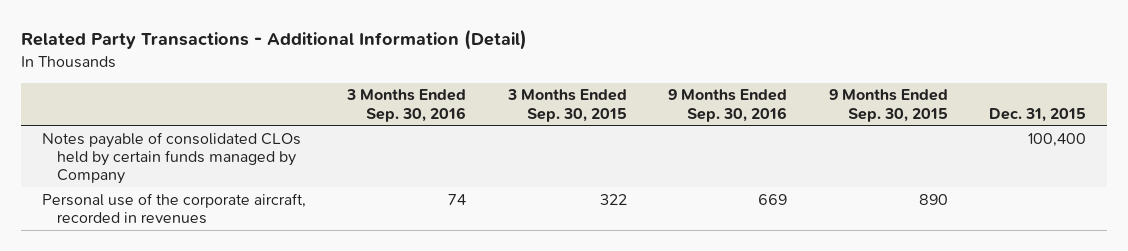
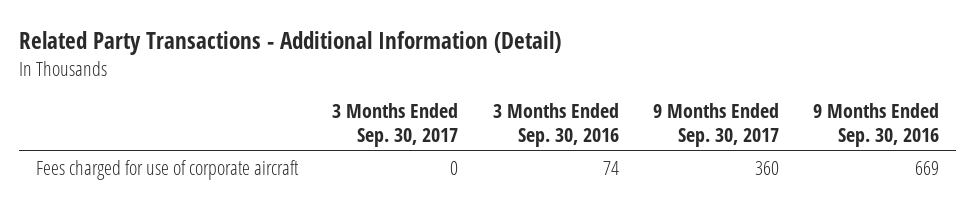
[506,89,627,122] 3 Months Ended Sep. 30, 2015 -> none
[828,89,948,122] 9 Months Ended Sep. 30, 2015 -> none
[989,107,1087,122] Dec. 31, 2015 -> none
none -> [332,102,459,147] 3 Months Ended Sep. 30, 2017
none -> [653,102,780,147] 9 Months Ended Sep. 30, 2017
[41,131,301,185] Notes payable of consolidated CLOs held by certain funds managed by Company -> none
[41,192,306,224] Personal use of the corporate aircraft, recorded in revenues -> [36,159,300,180] Fees charged for use of corporate aircraft

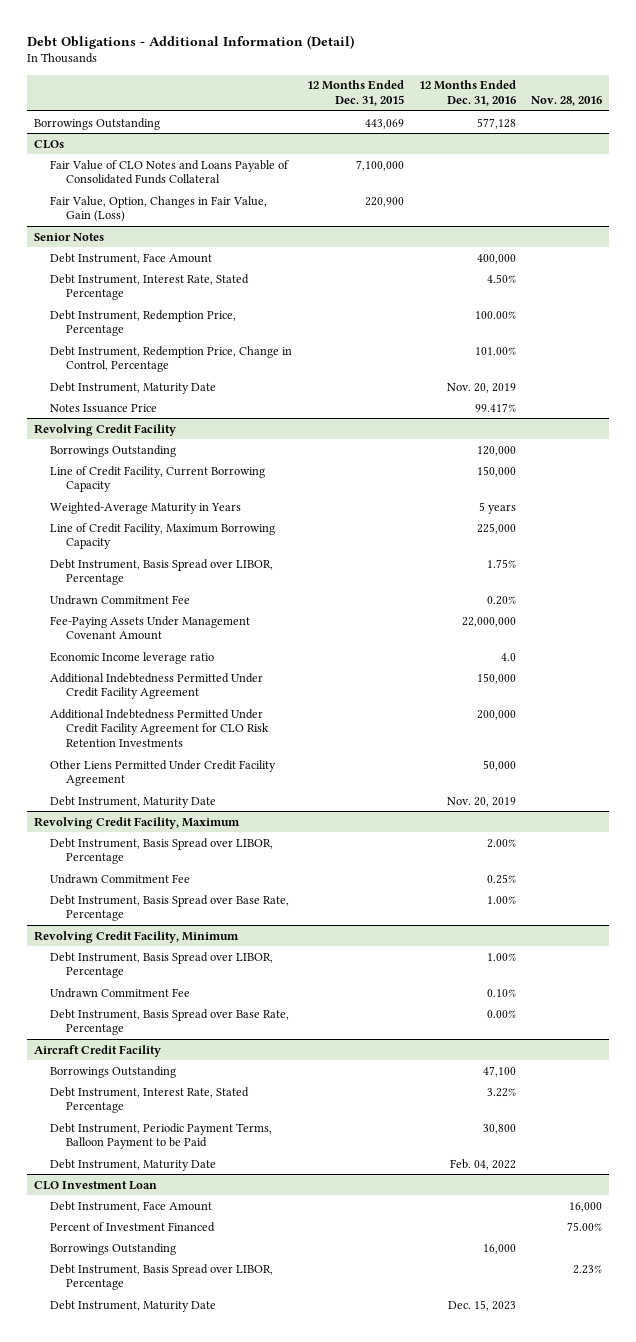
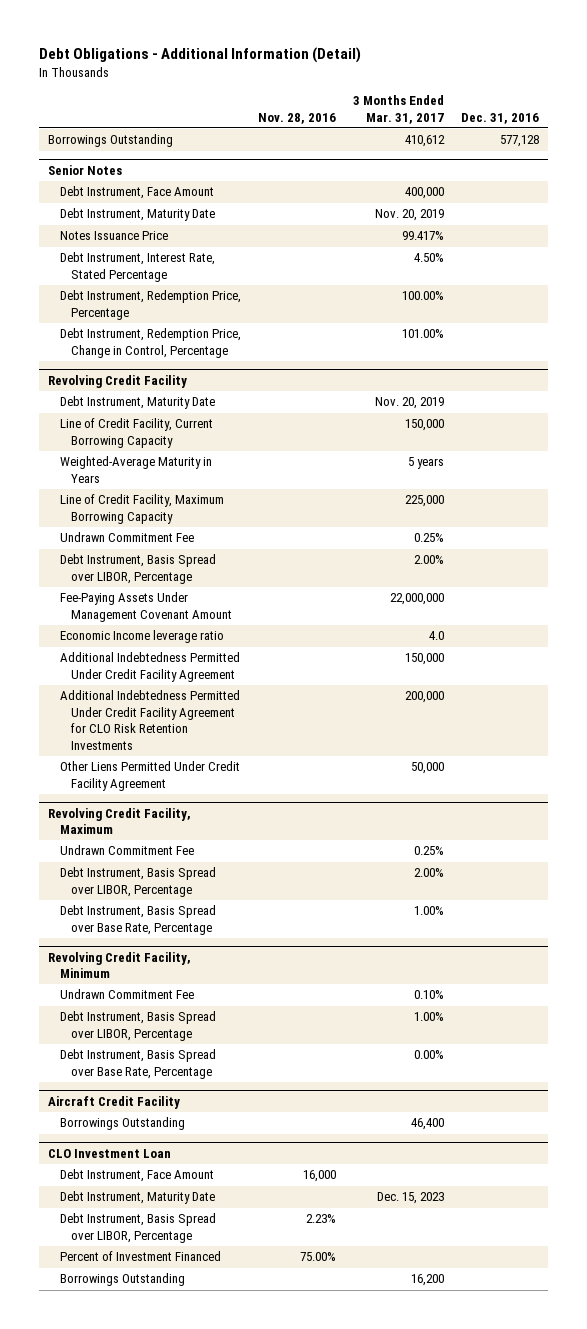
[306,80,404,106] 12 Months Ended Dec. 31, 2015 -> none
[418,80,516,106] 12 Months Ended Dec. 31, 2016 -> none
none -> [352,95,444,124] 3 Months Ended Mar. 31, 2017
none -> [461,112,540,124] Dec. 31, 2016
[34,139,65,149] CLOs -> none
[50,159,290,185] Fair Value of CLO Notes and Loans Payable of Consolidated Funds Collateral -> none
[50,195,268,223] Fair Value, Option, Changes in Fair Value, Gain (Loss) -> none
[50,381,217,394] Debt Instrument, Maturity Date -> [59,208,215,222] Debt Instrument, Maturity Date
[50,403,158,413] Notes Issuance Price -> [59,231,168,241] Notes Issuance Price
[50,444,177,457] Borrowings Outstanding -> none
[50,795,217,808] Debt Instrument, Maturity Date -> [59,396,215,410] Debt Instrument, Maturity Date
[50,558,274,586] Debt Instrument, Basis Spread over LIBOR, Percentage -> [59,554,216,584] Debt Instrument, Basis Spread over LIBOR, Percentage
[50,837,274,865] Debt Instrument, Basis Spread over LIBOR, Percentage -> [59,867,216,897] Debt Instrument, Basis Spread over LIBOR, Percentage
[50,951,274,979] Debt Instrument, Basis Spread over LIBOR, Percentage -> [59,1011,216,1041] Debt Instrument, Basis Spread over LIBOR, Percentage
[50,1086,250,1114] Debt Instrument, Interest Rate, Stated Percentage -> none
[50,1122,273,1150] Debt Instrument, Periodic Payment Terms, Balloon Payment to be Paid -> none
[50,1158,217,1171] Debt Instrument, Maturity Date -> none
[50,1299,217,1312] Debt Instrument, Maturity Date -> [59,1191,215,1205] Debt Instrument, Maturity Date
[50,1263,274,1291] Debt Instrument, Basis Spread over LIBOR, Percentage -> [59,1213,216,1243] Debt Instrument, Basis Spread over LIBOR, Percentage

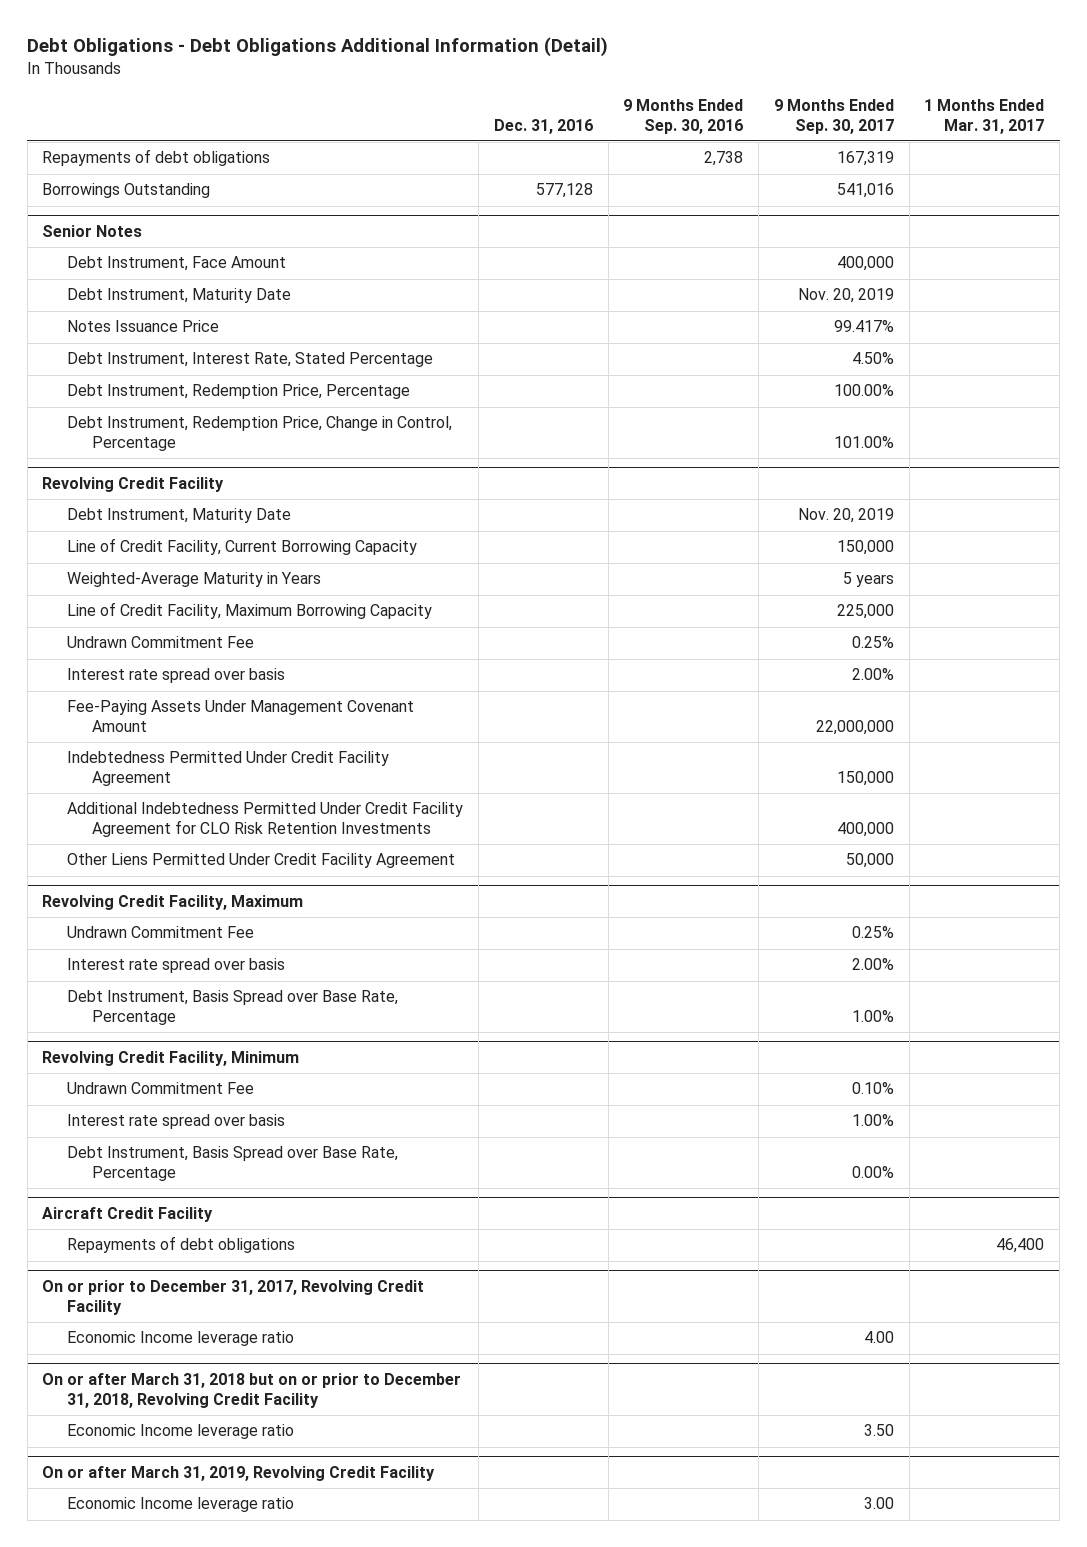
[39,47,362,64] Debt Obligations - Additional Information (Detail) -> [27,37,609,58] Debt Obligations - Debt Obligations Additional Information (Detail)
[257,112,336,124] Nov. 28, 2016 -> none
[352,95,444,124] 3 Months Ended Mar. 31, 2017 -> none
none -> [623,99,744,134] 9 Months Ended Sep. 30, 2016
none -> [773,99,894,134] 9 Months Ended Sep. 30, 2017
none -> [924,99,1045,134] 1 Months Ended Mar. 31, 2017
none -> [42,149,271,167] Repayments of debt obligations
[59,554,216,584] Debt Instrument, Basis Spread over LIBOR, Percentage -> [67,668,286,684] Interest rate spread over basis
[59,630,224,644] Economic Income leverage ratio -> none
[59,652,240,682] Additional Indebtedness Permitted Under Credit Facility Agreement -> [67,751,390,786] Indebtedness Permitted Under Credit Facility Agreement
[59,867,216,897] Debt Instrument, Basis Spread over LIBOR, Percentage -> [67,958,286,974] Interest rate spread over basis
[59,1011,216,1041] Debt Instrument, Basis Spread over LIBOR, Percentage -> [67,1114,286,1130] Interest rate spread over basis
[59,1117,185,1131] Borrowings Outstanding -> none
[47,1148,171,1158] CLO Investment Loan -> none
[59,1169,214,1183] Debt Instrument, Face Amount -> none
[59,1191,215,1205] Debt Instrument, Maturity Date -> none
[59,1213,216,1243] Debt Instrument, Basis Spread over LIBOR, Percentage -> none
[59,1251,221,1262] Percent of Investment Financed -> none
[59,1273,185,1287] Borrowings Outstanding -> none
none -> [67,1236,296,1254] Repayments of debt obligations
none -> [42,1280,425,1315] On or prior to December 31, 2017, Revolving Credit Facility
none -> [67,1331,295,1347] Economic Income leverage ratio
none -> [42,1373,462,1408] On or after March 31, 2018 but on or prior to December 31, 2018, Revolving Credit Facility
none -> [67,1424,295,1440] Economic Income leverage ratio
none -> [42,1466,436,1482] On or after March 31, 2019, Revolving Credit Facility
none -> [67,1497,295,1513] Economic Income leverage ratio

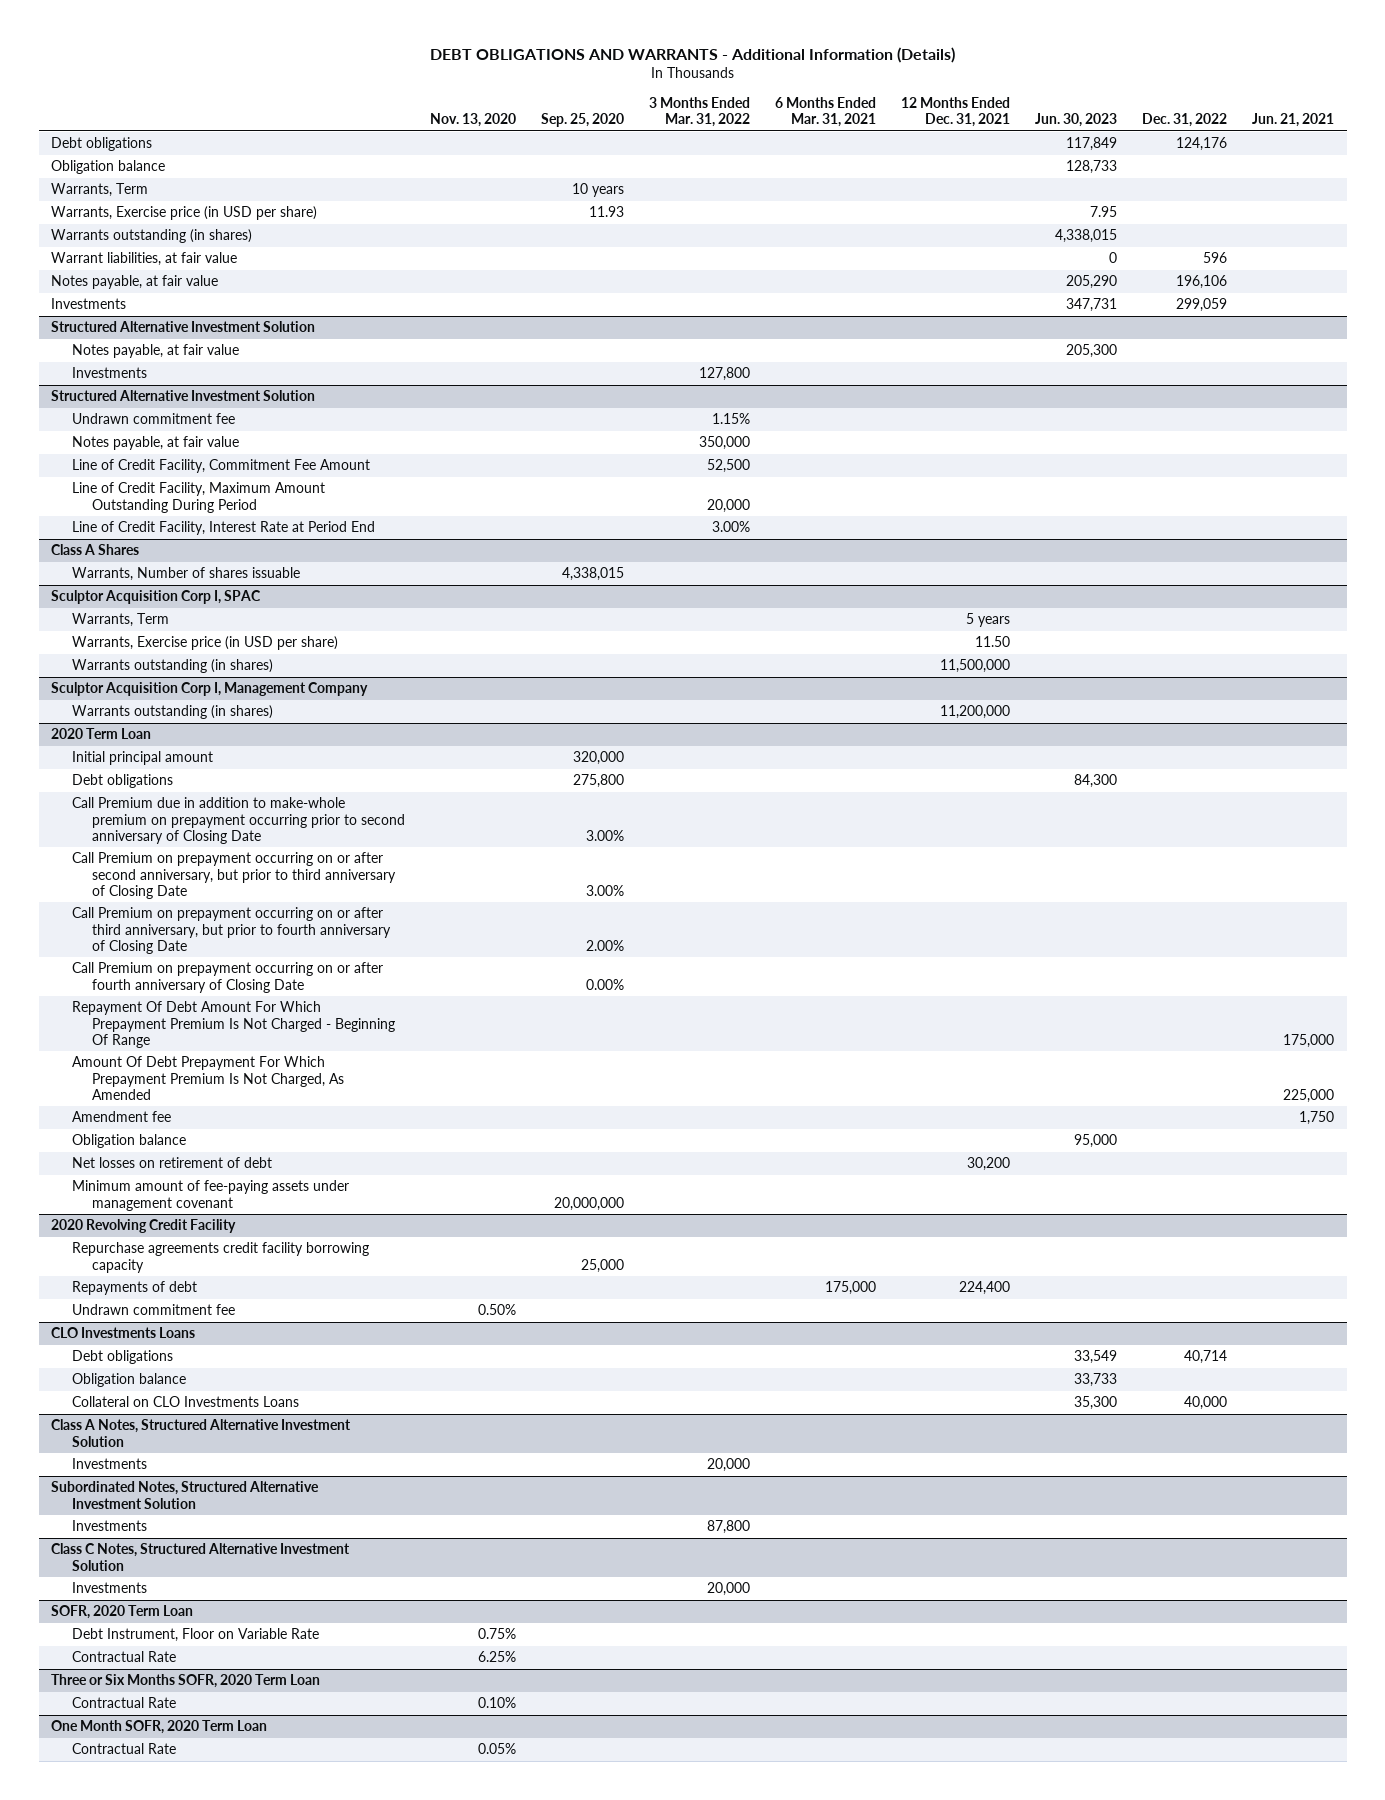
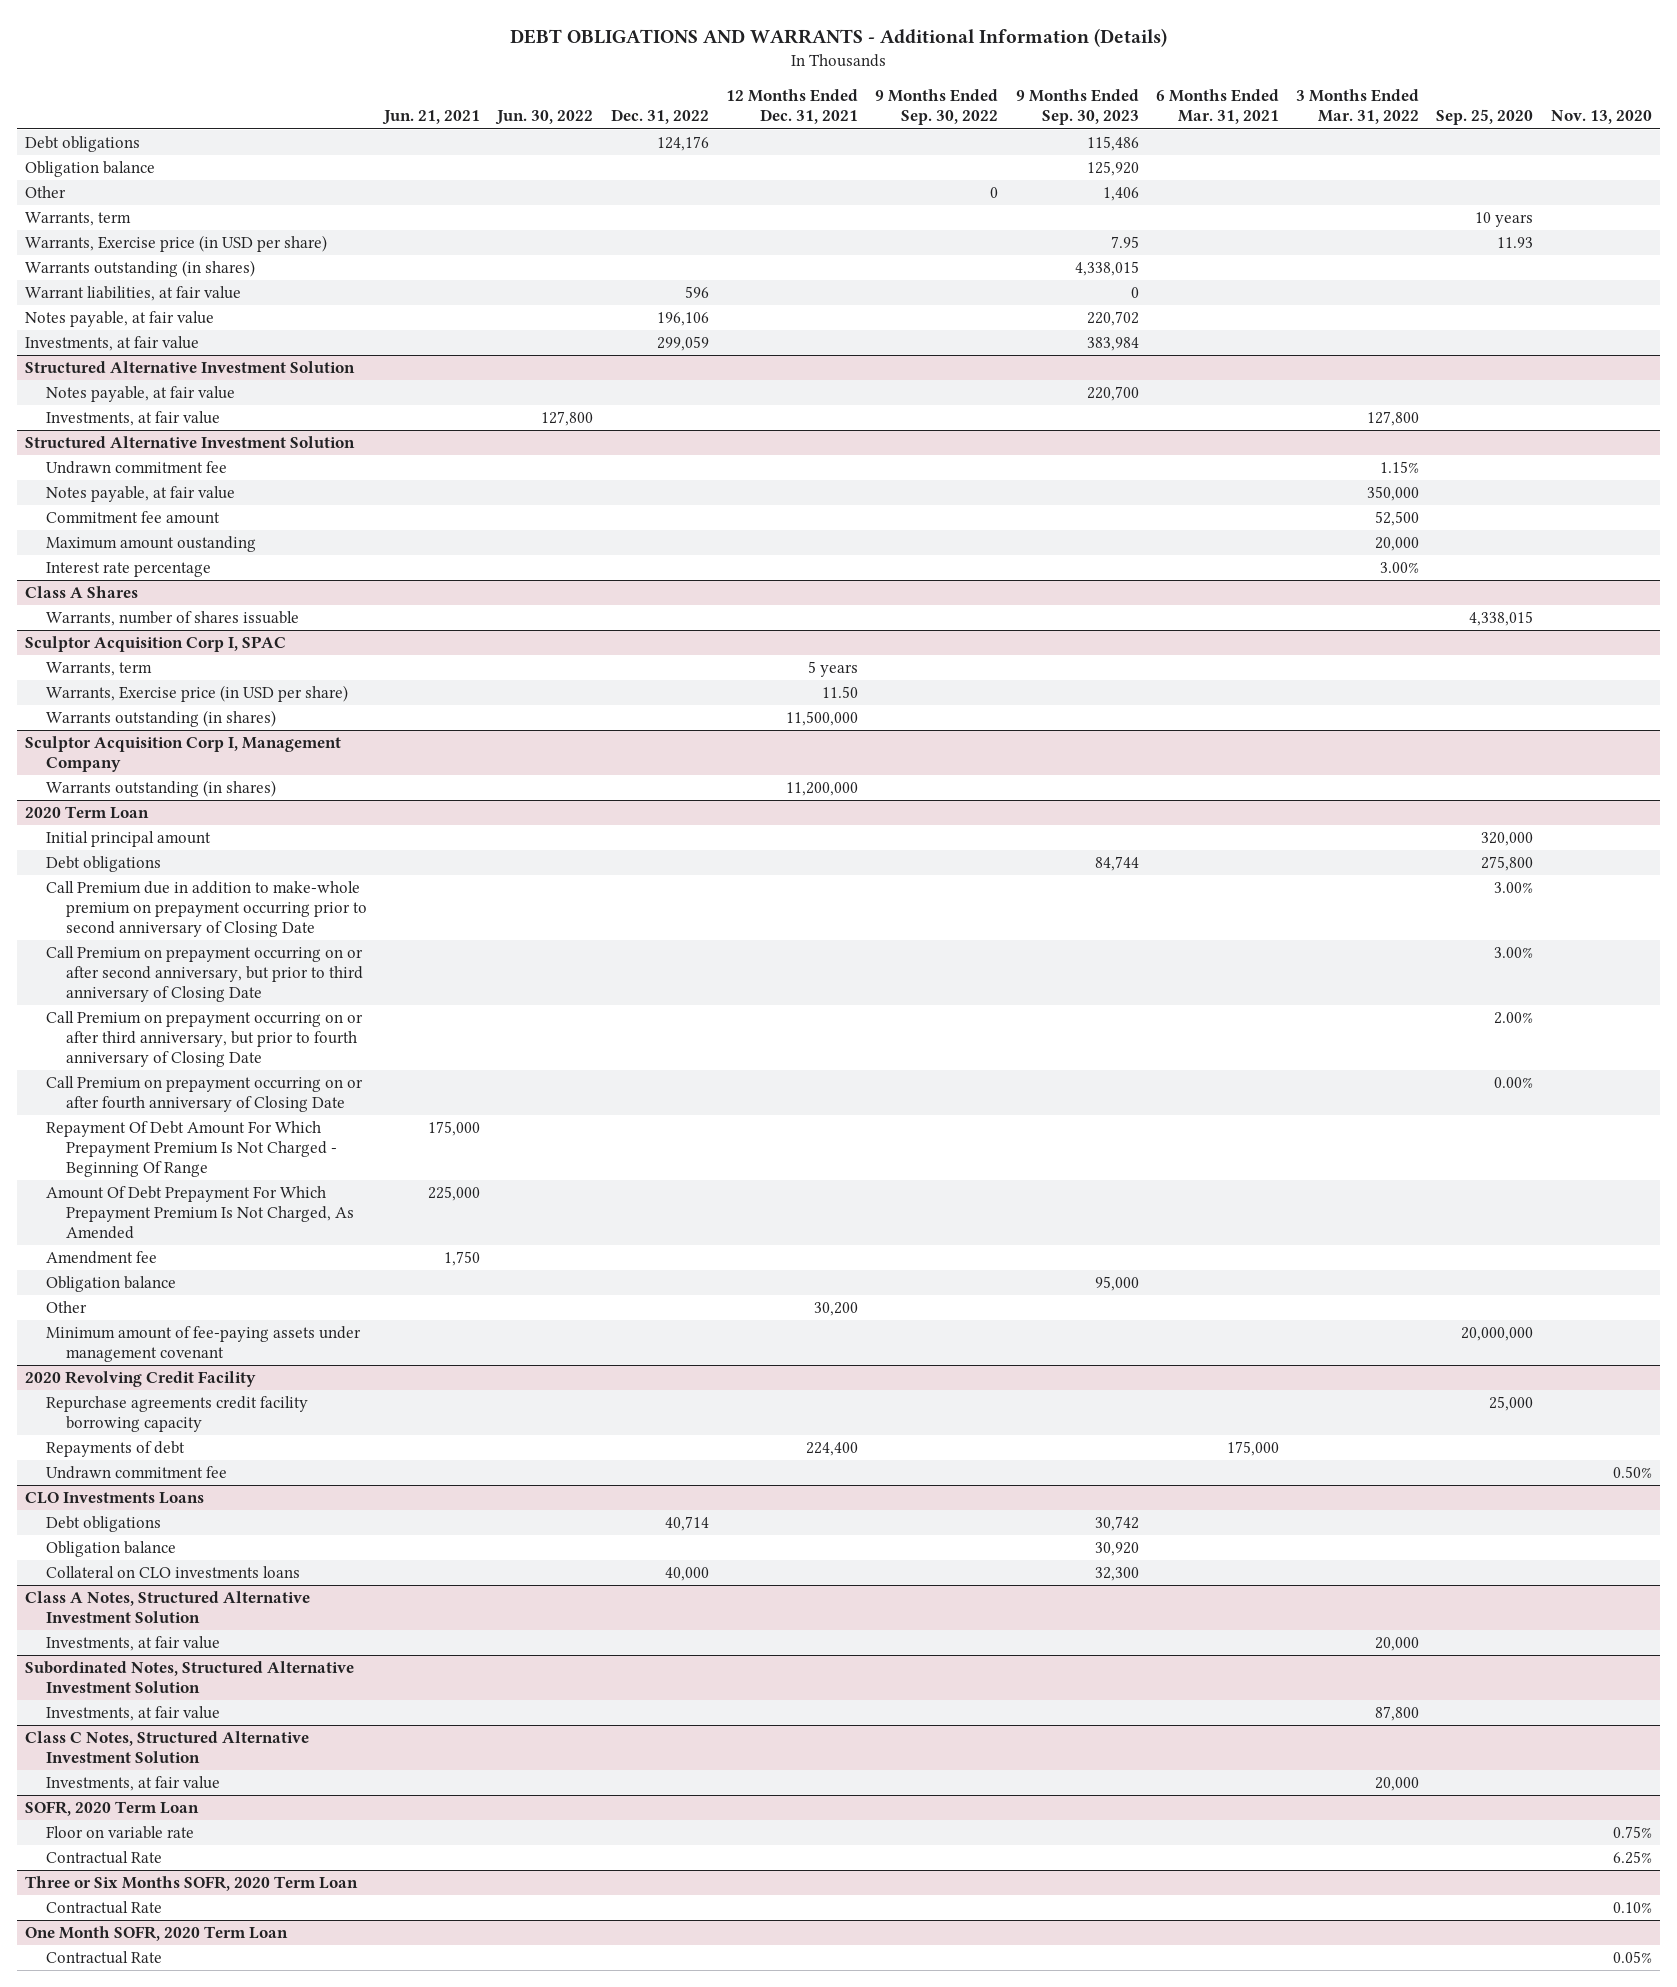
[1035,113,1118,128] Jun. 30, 2023 -> none
none -> [495,110,594,126] Jun. 30, 2022
none -> [875,89,999,126] 9 Months Ended Sep. 30, 2022
none -> [1015,89,1139,126] 9 Months Ended Sep. 30, 2023
none -> [25,186,67,199] Other
[51,183,149,198] Warrants, Term -> [25,212,132,227] Warrants, term
[51,298,127,310] Investments -> [25,336,200,352] Investments, at fair value
[71,367,147,379] Investments -> [45,411,220,427] Investments, at fair value
[71,459,370,474] Line of Credit Facility, Commitment Fee Amount -> [45,511,220,525] Commitment fee amount
[71,482,325,513] Line of Credit Facility, Maximum Amount Outstanding During Period -> [45,536,256,553] Maximum amount oustanding
[71,521,375,536] Line of Credit Facility, Interest Rate at Period End -> [45,562,211,578] Interest rate percentage
[71,567,300,582] Warrants, Number of shares issuable -> [45,611,299,627] Warrants, number of shares issuable
[71,613,169,628] Warrants, Term -> [45,662,152,677] Warrants, term
[71,1157,272,1169] Net losses on retirement of debt -> [45,1301,87,1314] Other
[71,1396,299,1408] Collateral on CLO Investments Loans -> [45,1566,300,1579] Collateral on CLO investments loans
[71,1458,147,1470] Investments -> [45,1636,220,1652] Investments, at fair value
[71,1520,147,1532] Investments -> [45,1706,220,1722] Investments, at fair value
[71,1582,147,1594] Investments -> [45,1776,220,1792] Investments, at fair value
[71,1628,319,1643] Debt Instrument, Floor on Variable Rate -> [45,1826,194,1840] Floor on variable rate

